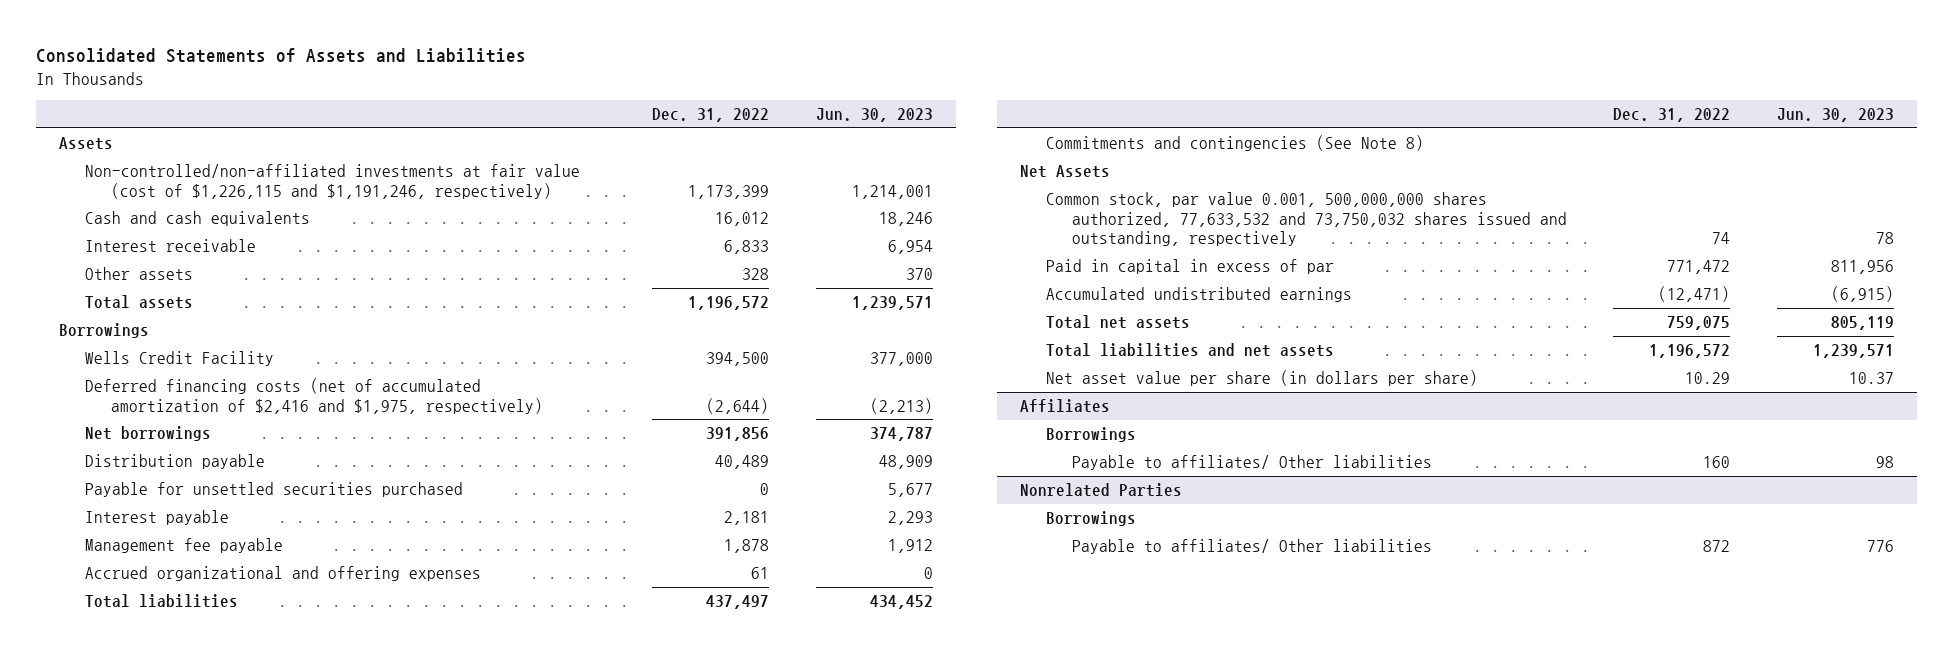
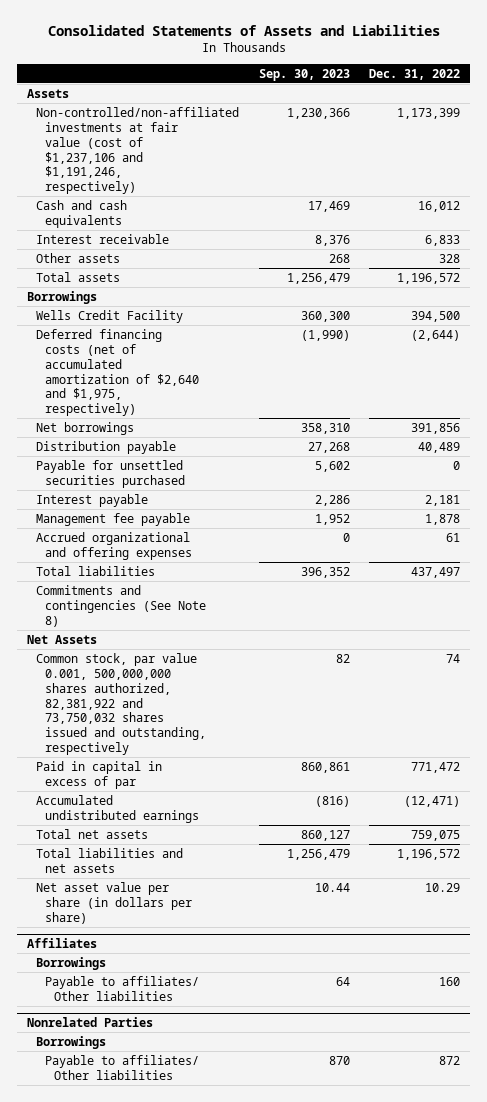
[815,108,933,123] Jun. 30, 2023 -> none
none -> [258,68,350,81] Sep. 30, 2023
[85,164,581,199] Non-controlled/non-affiliated investments at fair value (cost of $1,226,115 and $1,191,246, respectively) -> [36,106,240,195] Non-controlled/non-affiliated investments at fair value (cost of $1,237,106 and $1,191,246, respectively)
[85,378,544,414] Deferred financing costs (net of accumulated amortization of $2,416 and $1,975, respectively) -> [36,328,200,417] Deferred financing costs (net of accumulated amortization of $2,640 and $1,975, respectively)
[1045,192,1568,246] Common stock, par value 0.001, 500,000,000 shares authorized, 77,633,532 and 73,750,032 shares issued and outstanding, respectively -> [36,652,207,756] Common stock, par value 0.001, 500,000,000 shares authorized, 82,381,922 and 73,750,032 shares issued and outstanding, respectively

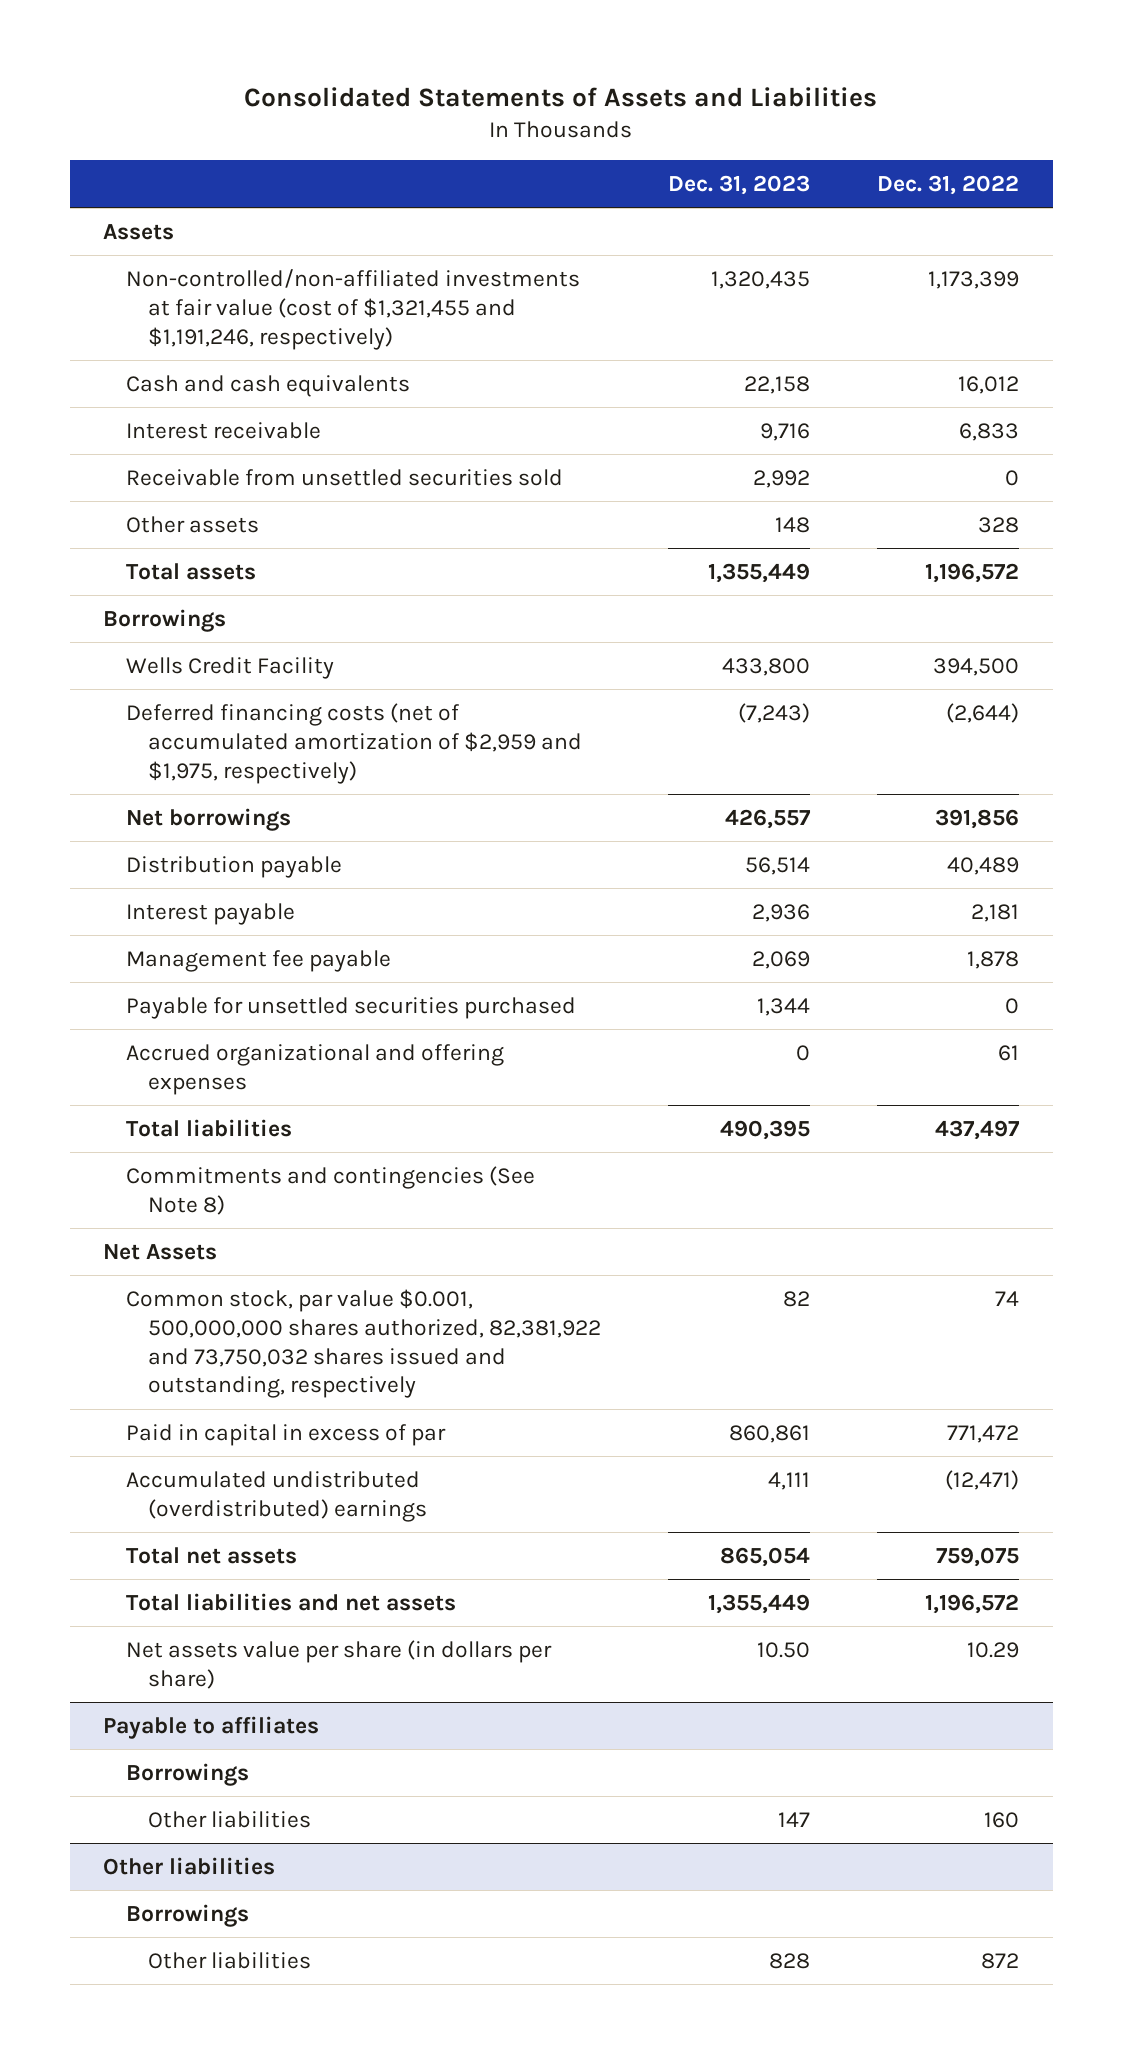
[258,68,350,81] Sep. 30, 2023 -> none
none -> [668,175,811,196] Dec. 31, 2023
[36,106,240,195] Non-controlled/non-affiliated investments at fair value (cost of $1,237,106 and $1,191,246, respectively) -> [125,268,580,350] Non-controlled/non-affiliated investments at fair value (cost of $1,321,455 and $1,191,246, respectively)
none -> [125,468,563,486] Receivable from unsettled securities sold
[36,328,200,417] Deferred financing costs (net of accumulated amortization of $2,640 and $1,975, respectively) -> [125,702,583,784] Deferred financing costs (net of accumulated amortization of $2,959 and $1,975, respectively)
[36,459,186,488] Payable for unsettled securities purchased -> [125,996,576,1019] Payable for unsettled securities purchased
[36,652,207,756] Common stock, par value 0.001, 500,000,000 shares authorized, 82,381,922 and 73,750,032 shares issued and outstanding, respectively -> [125,1288,602,1399] Common stock, par value $0.001, 500,000,000 shares authorized, 82,381,922 and 73,750,032 shares issued and outstanding, respectively
[36,794,200,823] Accumulated undistributed earnings -> [125,1470,428,1522] Accumulated undistributed (overdistributed) earnings
[36,881,193,924] Net asset value per share (in dollars per share) -> [125,1639,552,1689] Net assets value per share (in dollars per share)
[27,938,98,949] Affiliates -> [103,1715,320,1739] Payable to affiliates
[45,975,200,1001] Payable to affiliates/ Other liabilities -> [148,1810,312,1828] Other liabilities
[27,1017,154,1028] Nonrelated Parties -> [103,1856,276,1875] Other liabilities
[45,1054,200,1080] Payable to affiliates/ Other liabilities -> [148,1951,312,1969] Other liabilities

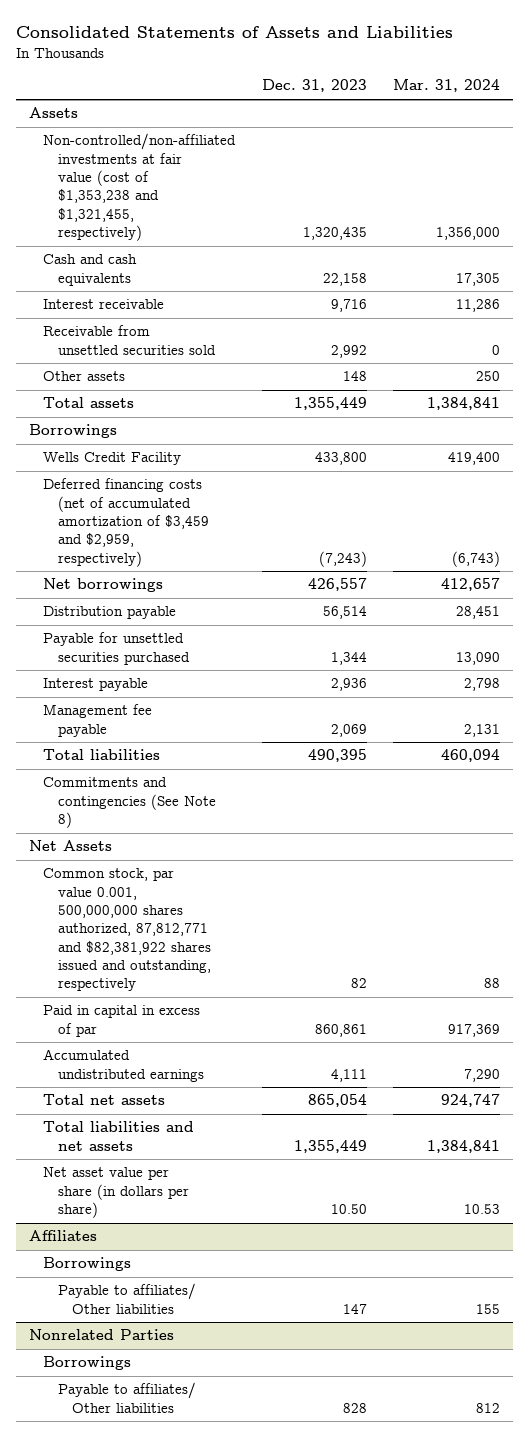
[877,175,1020,196] Dec. 31, 2022 -> none
none -> [392,79,500,93] Mar. 31, 2024
[125,268,580,350] Non-controlled/non-affiliated investments at fair value (cost of $1,321,455 and $1,191,246, respectively) -> [43,133,237,242] Non-controlled/non-affiliated investments at fair value (cost of $1,353,238 and $1,321,455, respectively)
[125,702,583,784] Deferred financing costs (net of accumulated amortization of $2,959 and $1,975, respectively) -> [43,478,209,567] Deferred financing costs (net of accumulated amortization of $3,459 and $2,959, respectively)
[125,996,576,1019] Payable for unsettled securities purchased -> [43,632,190,665] Payable for unsettled securities purchased
[125,1043,504,1095] Accrued organizational and offering expenses -> none
[125,1288,602,1399] Common stock, par value $0.001, 500,000,000 shares authorized, 82,381,922 and 73,750,032 shares issued and outstanding, respectively -> [43,868,211,992] Common stock, par value 0.001, 500,000,000 shares authorized, 87,812,771 and $82,381,922 shares issued and outstanding, respectively
[125,1470,428,1522] Accumulated undistributed (overdistributed) earnings -> [43,1049,204,1082] Accumulated undistributed earnings
[125,1639,552,1689] Net assets value per share (in dollars per share) -> [43,1167,189,1219] Net asset value per share (in dollars per share)
[103,1715,320,1739] Payable to affiliates -> [29,1230,98,1242] Affiliates
[148,1810,312,1828] Other liabilities -> [57,1283,196,1314] Payable to affiliates/ Other liabilities
[103,1856,276,1875] Other liabilities -> [29,1329,175,1341] Nonrelated Parties
[148,1951,312,1969] Other liabilities -> [57,1382,196,1413] Payable to affiliates/ Other liabilities

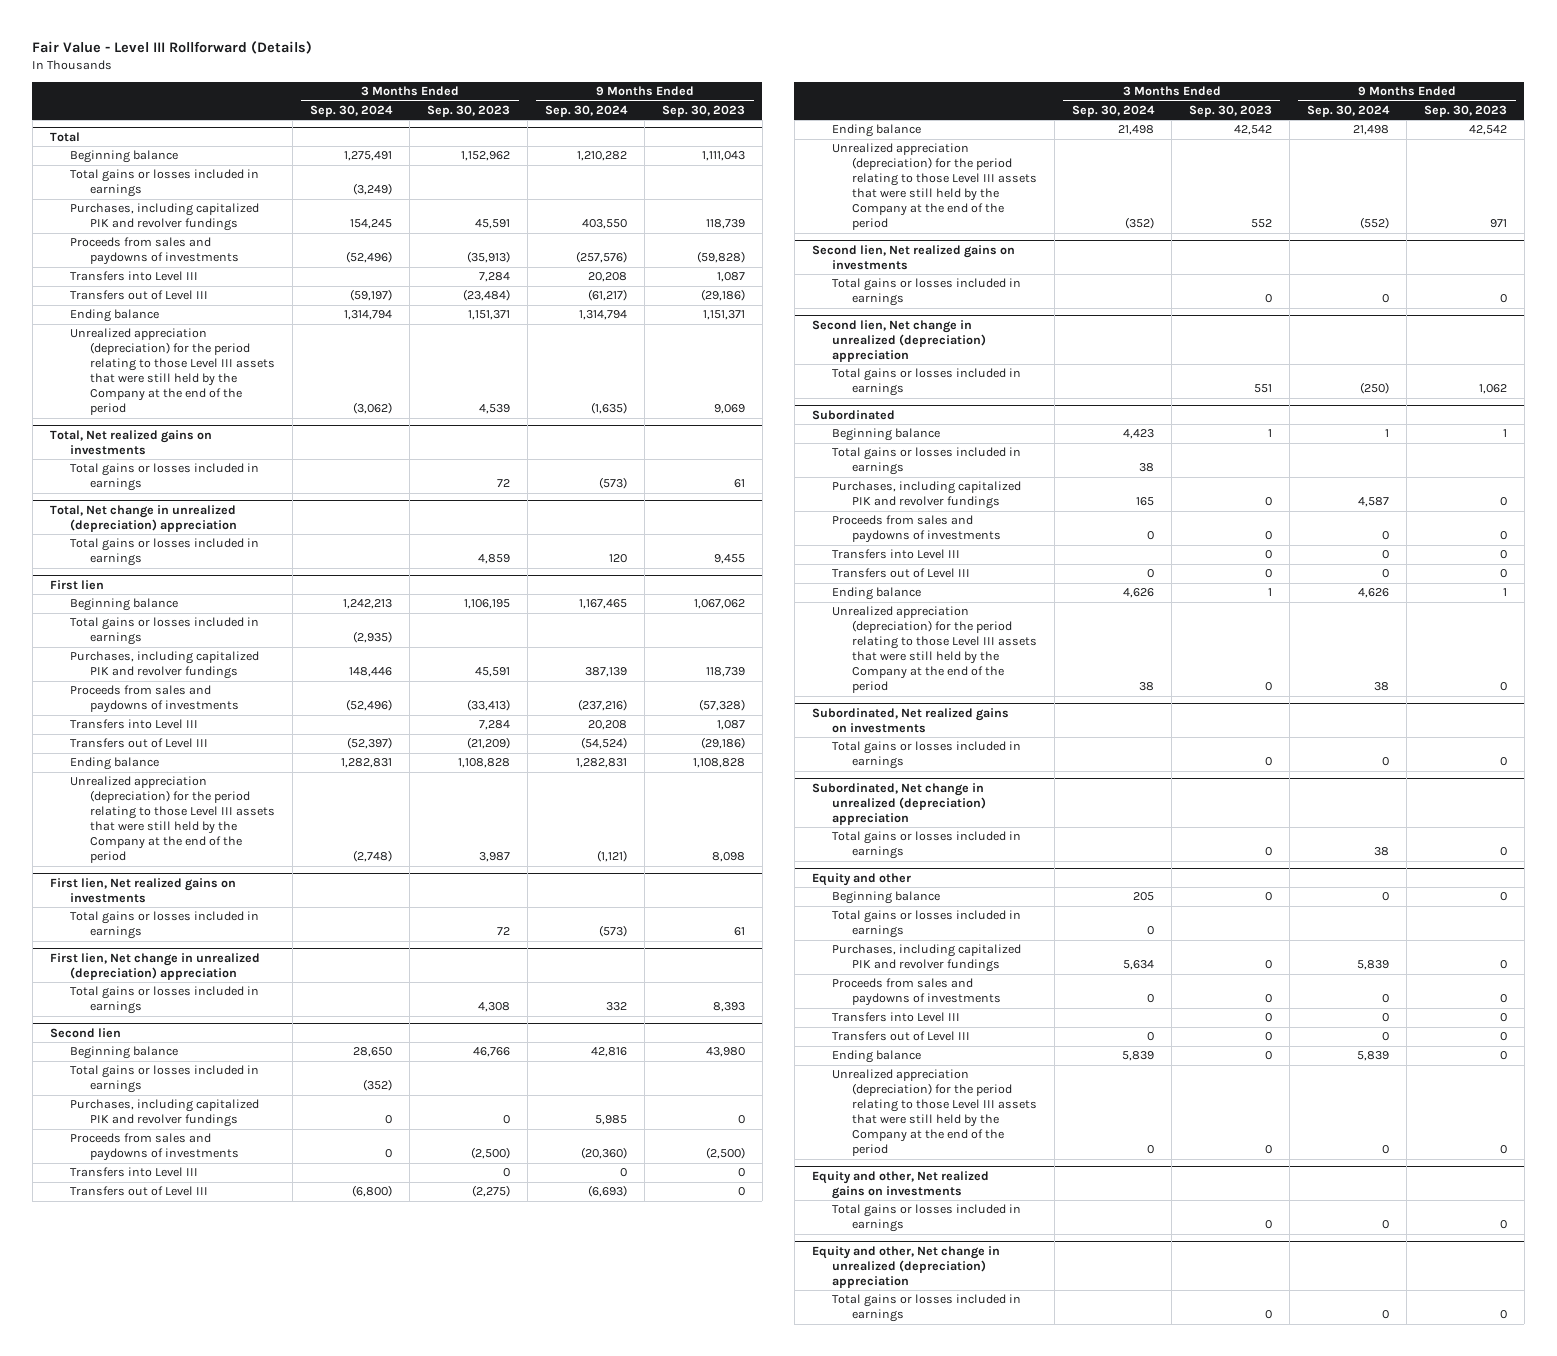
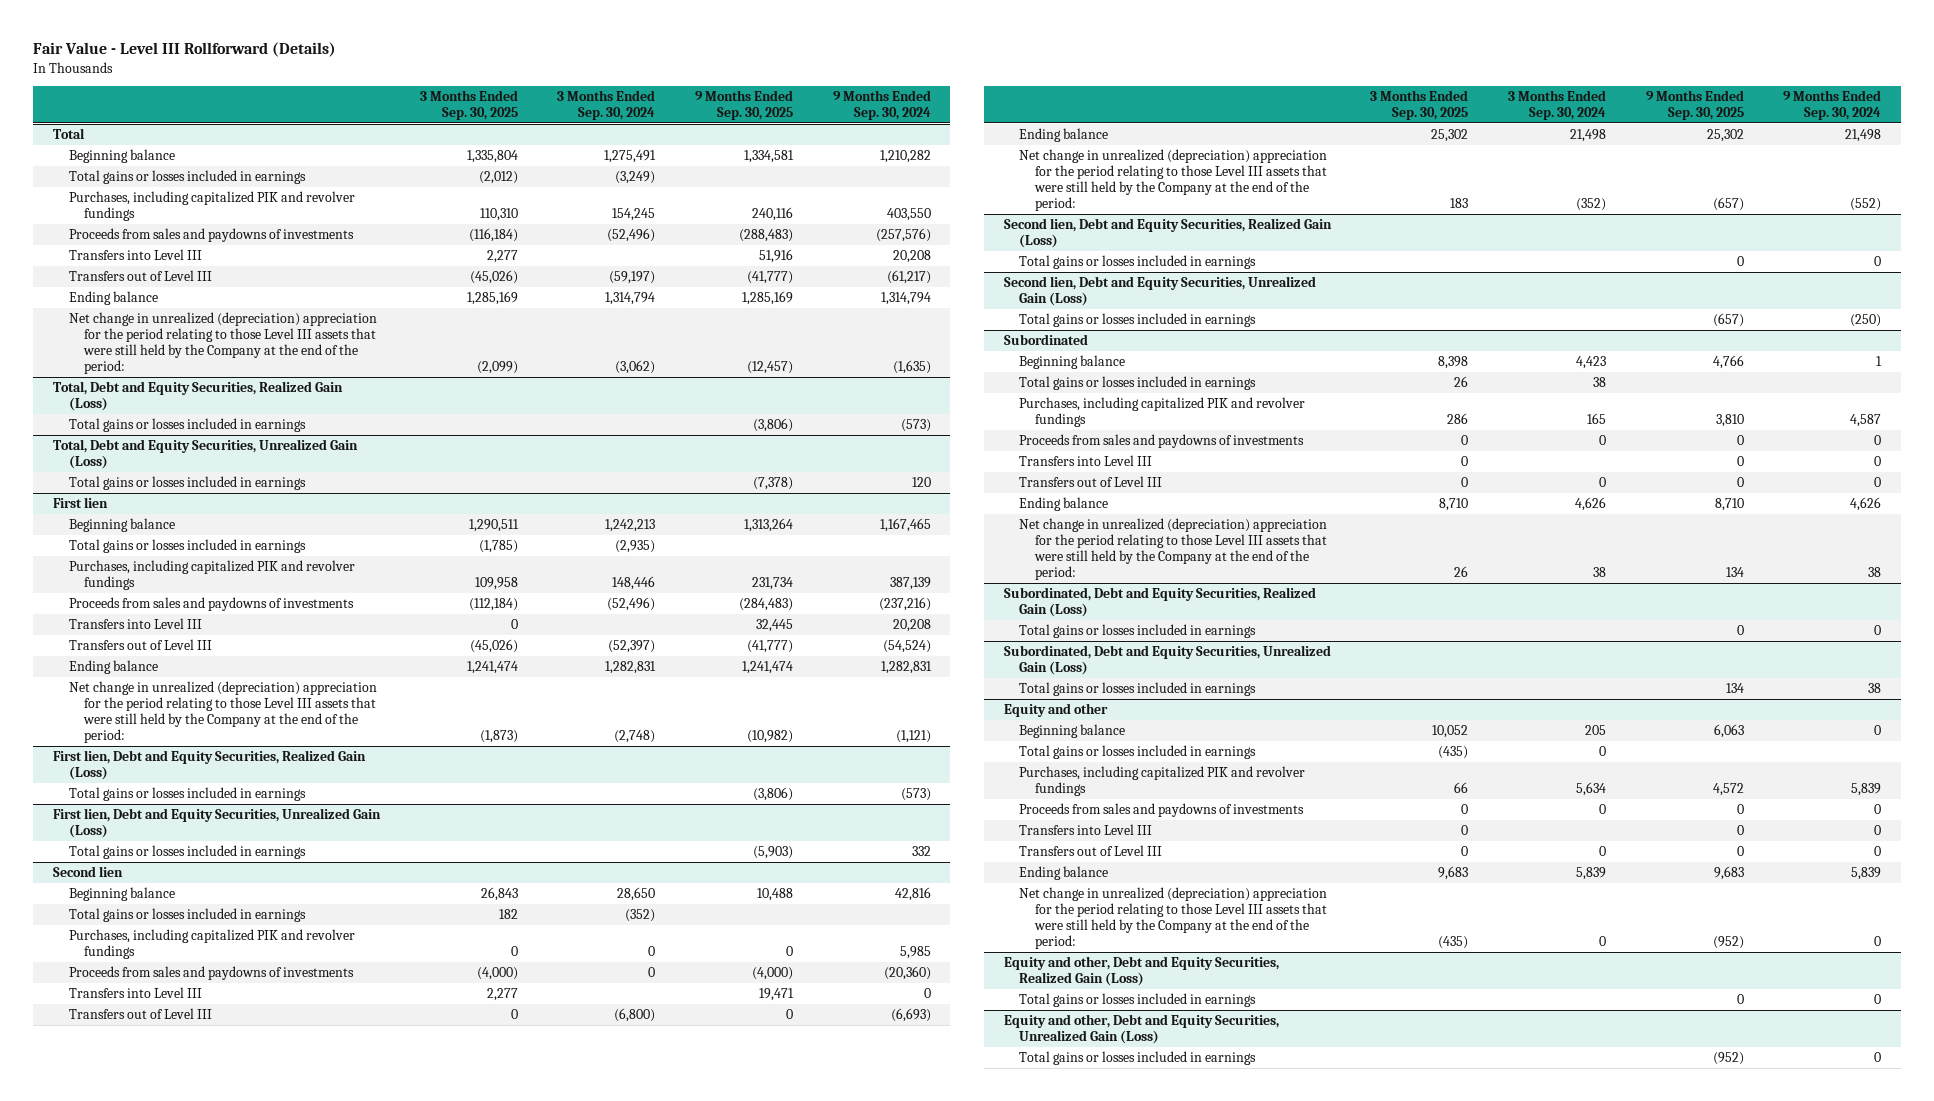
[426,104,510,117] Sep. 30, 2023 -> none
[661,104,745,117] Sep. 30, 2023 -> none
none -> [419,89,518,121] 3 Months Ended Sep. 30, 2025
none -> [694,89,793,121] 9 Months Ended Sep. 30, 2025
[49,429,212,455] Total, Net realized gains on investments -> none
[69,328,275,416] Unrealized appreciation (depreciation) for the period relating to those Level III assets that were still held by the Company at the end of the period -> [68,311,377,375] Net change in unrealized (depreciation) appreciation for the period relating to those Level III assets that were still held by the Company at the end of the period:
none -> [53,380,344,411] Total, Debt and Equity Securities, Realized Gain (Loss)
[49,504,237,532] Total, Net change in unrealized (depreciation) appreciation -> none
none -> [53,438,359,469] Total, Debt and Equity Securities, Unrealized Gain (Loss)
[49,877,236,903] First lien, Net realized gains on investments -> none
[69,776,275,864] Unrealized appreciation (depreciation) for the period relating to those Level III assets that were still held by the Company at the end of the period -> [68,680,377,744] Net change in unrealized (depreciation) appreciation for the period relating to those Level III assets that were still held by the Company at the end of the period:
none -> [53,749,367,780] First lien, Debt and Equity Securities, Realized Gain (Loss)
[49,952,260,980] First lien, Net change in unrealized (depreciation) appreciation -> none
none -> [53,807,382,838] First lien, Debt and Equity Securities, Unrealized Gain (Loss)
[811,244,1015,270] Second lien, Net realized gains on investments -> none
[831,143,1037,231] Unrealized appreciation (depreciation) for the period relating to those Level III assets that were still held by the Company at the end of the period -> [1019,148,1328,212] Net change in unrealized (depreciation) appreciation for the period relating to those Level III assets that were still held by the Company at the end of the period:
none -> [1003,217,1332,248] Second lien, Debt and Equity Securities, Realized Gain (Loss)
[811,319,986,362] Second lien, Net change in unrealized (depreciation) appreciation -> none
none -> [1003,275,1316,306] Second lien, Debt and Equity Securities, Unrealized Gain (Loss)
[811,707,1009,733] Subordinated, Net realized gains on investments -> none
[831,606,1037,694] Unrealized appreciation (depreciation) for the period relating to those Level III assets that were still held by the Company at the end of the period -> [1019,517,1328,581] Net change in unrealized (depreciation) appreciation for the period relating to those Level III assets that were still held by the Company at the end of the period:
none -> [1003,586,1316,617] Subordinated, Debt and Equity Securities, Realized Gain (Loss)
[811,782,986,825] Subordinated, Net change in unrealized (depreciation) appreciation -> none
none -> [1003,644,1331,675] Subordinated, Debt and Equity Securities, Unrealized Gain (Loss)
[811,1170,989,1199] Equity and other, Net realized gains on investments -> none
[831,1069,1037,1157] Unrealized appreciation (depreciation) for the period relating to those Level III assets that were still held by the Company at the end of the period -> [1019,886,1328,950] Net change in unrealized (depreciation) appreciation for the period relating to those Level III assets that were still held by the Company at the end of the period:
none -> [1003,955,1279,986] Equity and other, Debt and Equity Securities, Realized Gain (Loss)
[811,1245,1000,1288] Equity and other, Net change in unrealized (depreciation) appreciation -> none
none -> [1003,1013,1279,1044] Equity and other, Debt and Equity Securities, Unrealized Gain (Loss)

